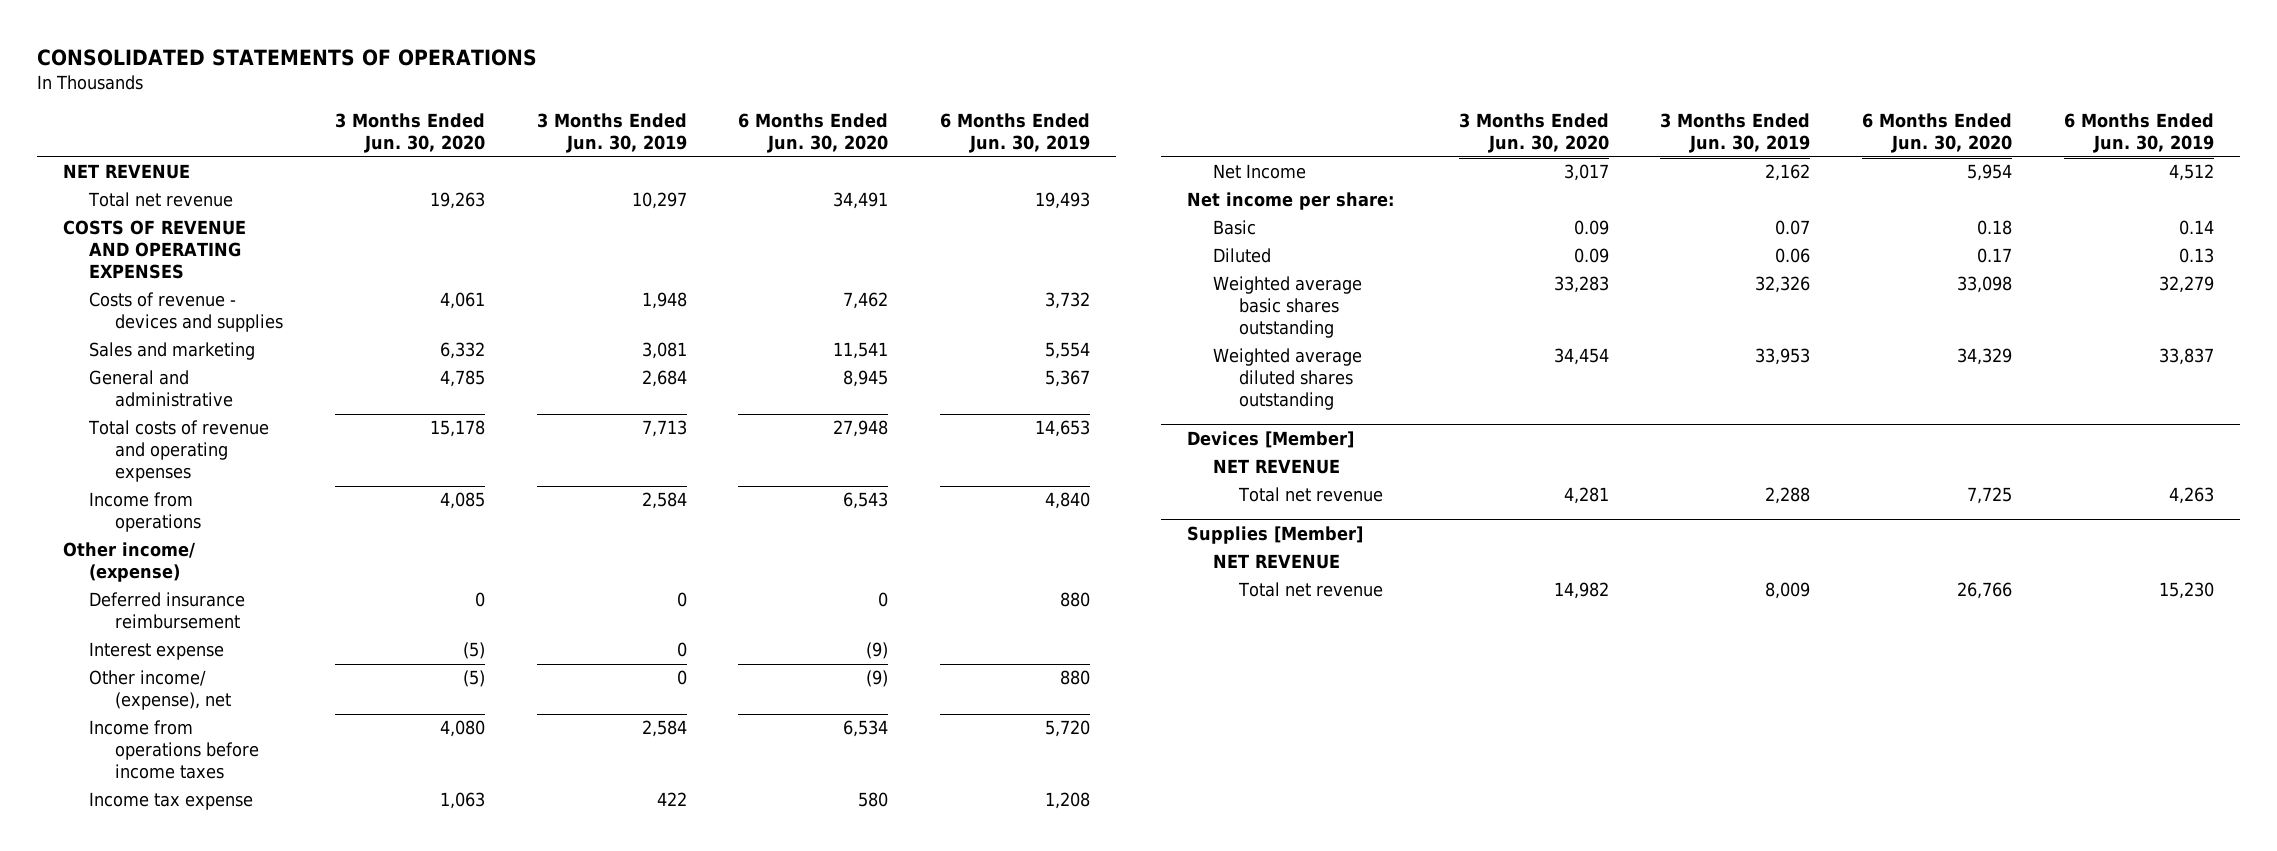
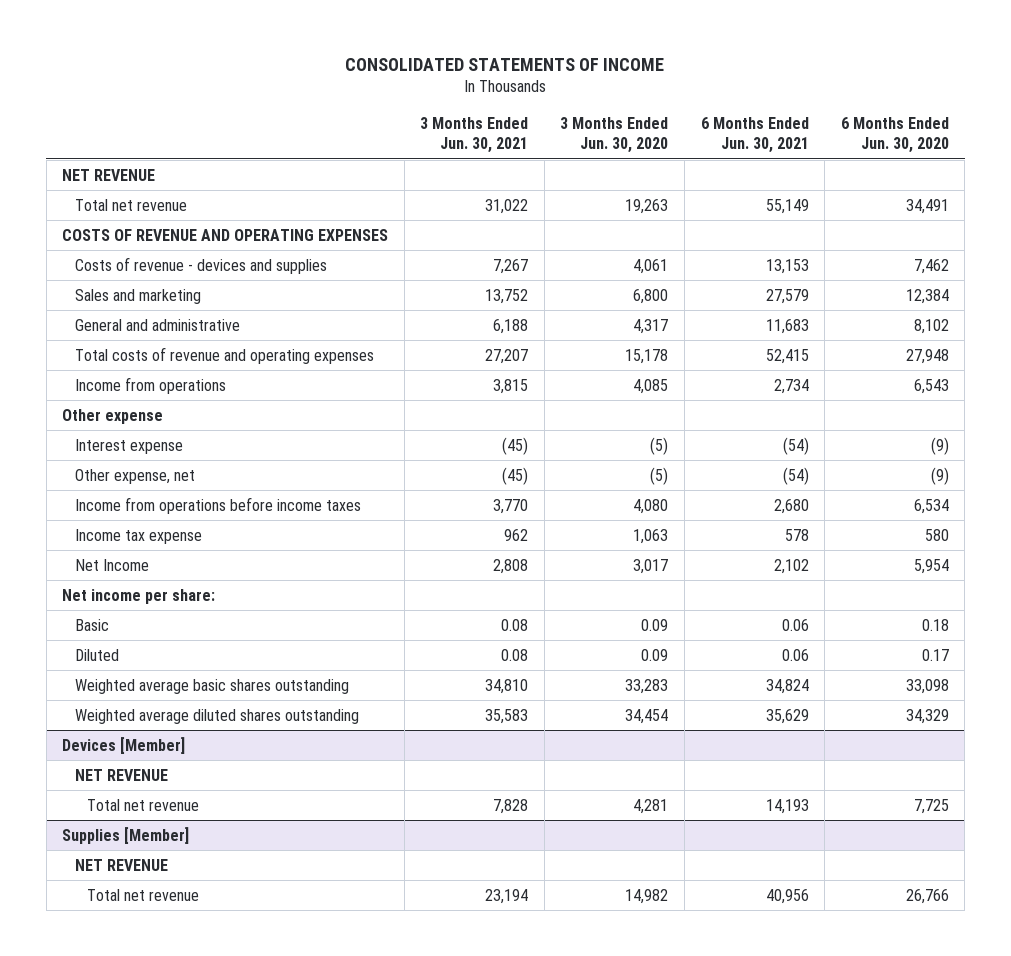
[37,48,538,66] CONSOLIDATED STATEMENTS OF OPERATIONS -> [345,57,665,71] CONSOLIDATED STATEMENTS OF INCOME
[536,113,687,154] 3 Months Ended Jun. 30, 2019 -> none
[940,113,1091,154] 6 Months Ended Jun. 30, 2019 -> none
none -> [420,116,529,154] 3 Months Ended Jun. 30, 2021
none -> [700,116,809,154] 6 Months Ended Jun. 30, 2021
[439,342,485,360] 6,332 -> [633,288,669,304] 6,800
[833,342,889,360] 11,541 -> [905,288,949,304] 12,384
[439,370,485,388] 4,785 -> [633,318,669,334] 4,317
[843,370,889,388] 8,945 -> [913,318,949,334] 8,102
[89,592,246,630] Deferred insurance reimbursement -> none
[62,542,195,583] Other income/ (expense) -> [62,408,164,424] Other expense
[89,670,232,711] Other income/ (expense), net -> [74,468,195,484] Other expense, net

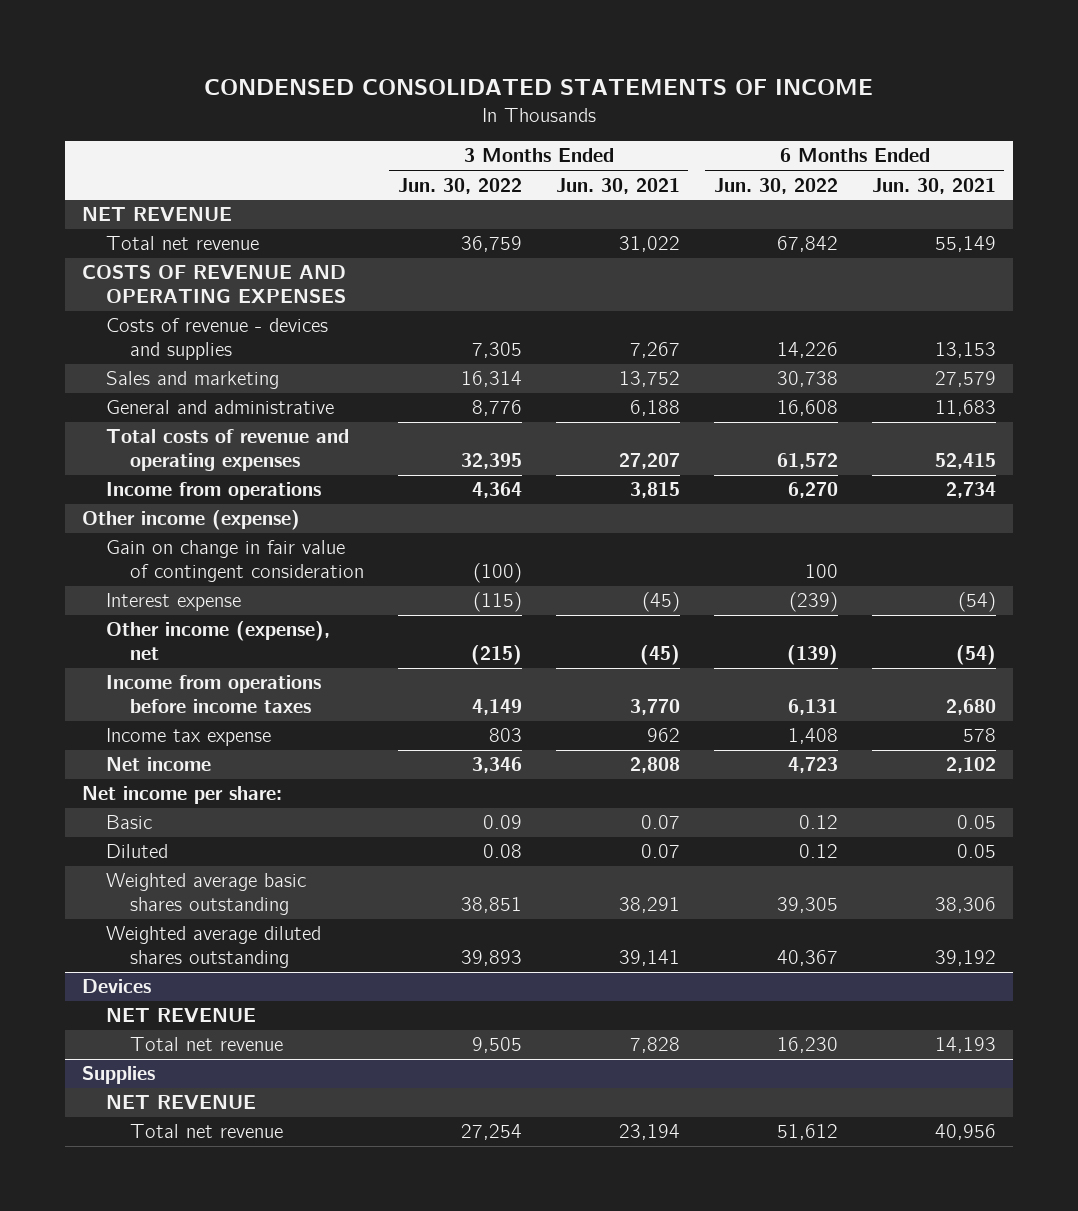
[345,57,665,71] CONSOLIDATED STATEMENTS OF INCOME -> [203,79,873,96] CONDENSED CONSOLIDATED STATEMENTS OF INCOME
[560,116,669,154] 3 Months Ended Jun. 30, 2020 -> none
[840,116,949,154] 6 Months Ended Jun. 30, 2020 -> none
none -> [397,177,522,194] Jun. 30, 2022
none -> [713,177,838,194] Jun. 30, 2022
[62,408,164,424] Other expense -> [82,510,301,531] Other income (expense)
none -> [106,540,364,582] Gain on change in fair value of contingent consideration
[74,468,195,484] Other expense, net -> [106,621,331,660] Other income (expense), net
[74,558,149,571] Net Income -> [106,757,212,772] Net income
[501,618,529,631] 0.08 -> [640,815,680,830] 0.07
[781,618,809,631] 0.06 -> [956,815,996,830] 0.05
[501,648,529,661] 0.08 -> [640,844,680,859] 0.07
[781,648,809,661] 0.06 -> [956,844,996,859] 0.05
[485,678,529,694] 34,810 -> [618,896,680,913] 38,291
[765,678,809,694] 34,824 -> [934,896,996,913] 38,306
[485,708,529,724] 35,583 -> [618,949,680,966] 39,141
[765,708,809,724] 35,629 -> [934,949,996,966] 39,192
[62,736,186,754] Devices [Member] -> [82,979,152,994] Devices
[62,826,190,844] Supplies [Member] -> [82,1066,156,1085] Supplies

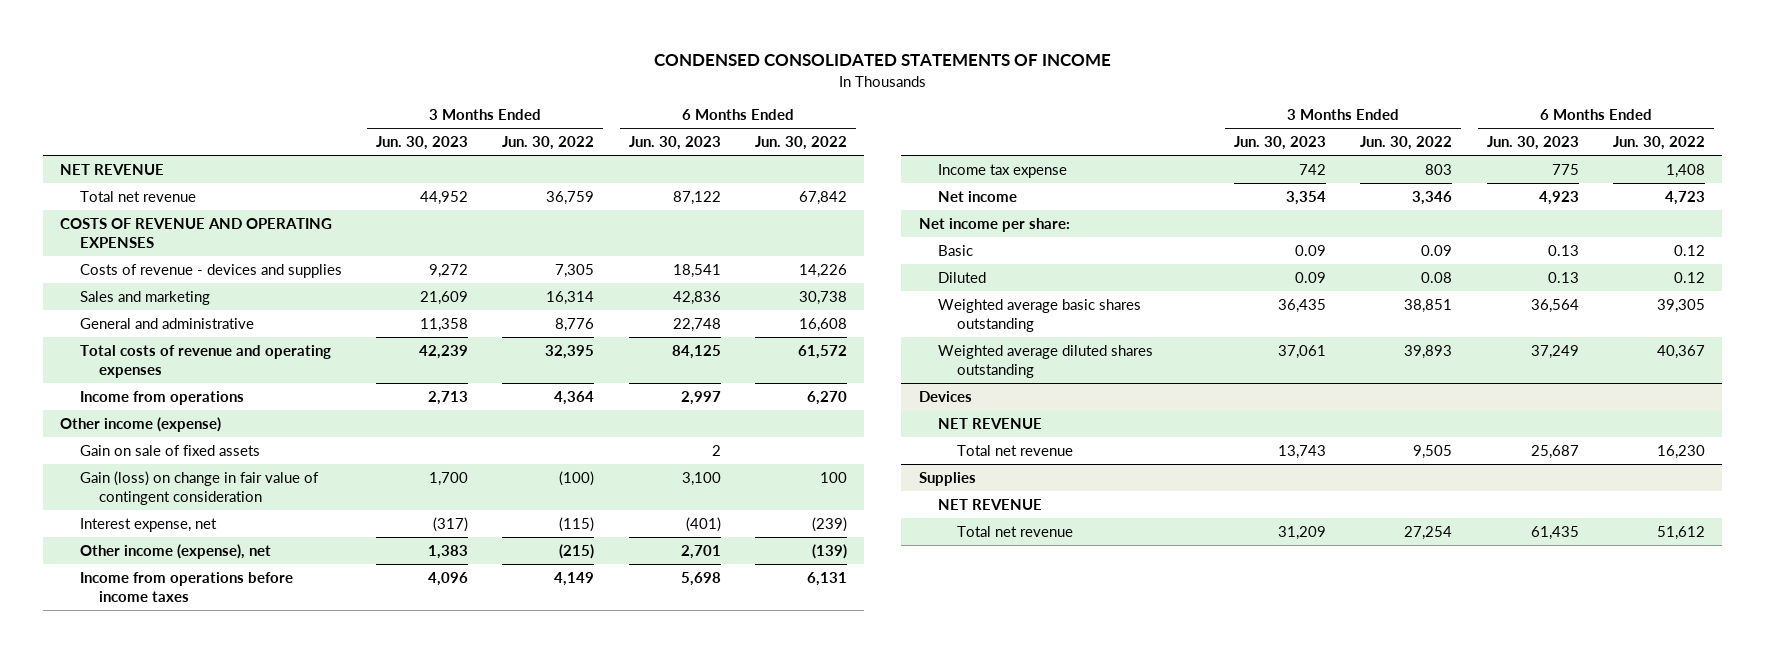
[555,177,680,194] Jun. 30, 2021 -> none
[871,177,996,194] Jun. 30, 2021 -> none
none -> [375,136,468,151] Jun. 30, 2023
none -> [628,136,721,151] Jun. 30, 2023
none -> [79,444,260,456] Gain on sale of fixed assets
[106,540,364,582] Gain on change in fair value of contingent consideration -> [79,470,319,506] Gain (loss) on change in fair value of contingent consideration
[106,593,242,612] Interest expense -> [79,517,217,532] Interest expense, net

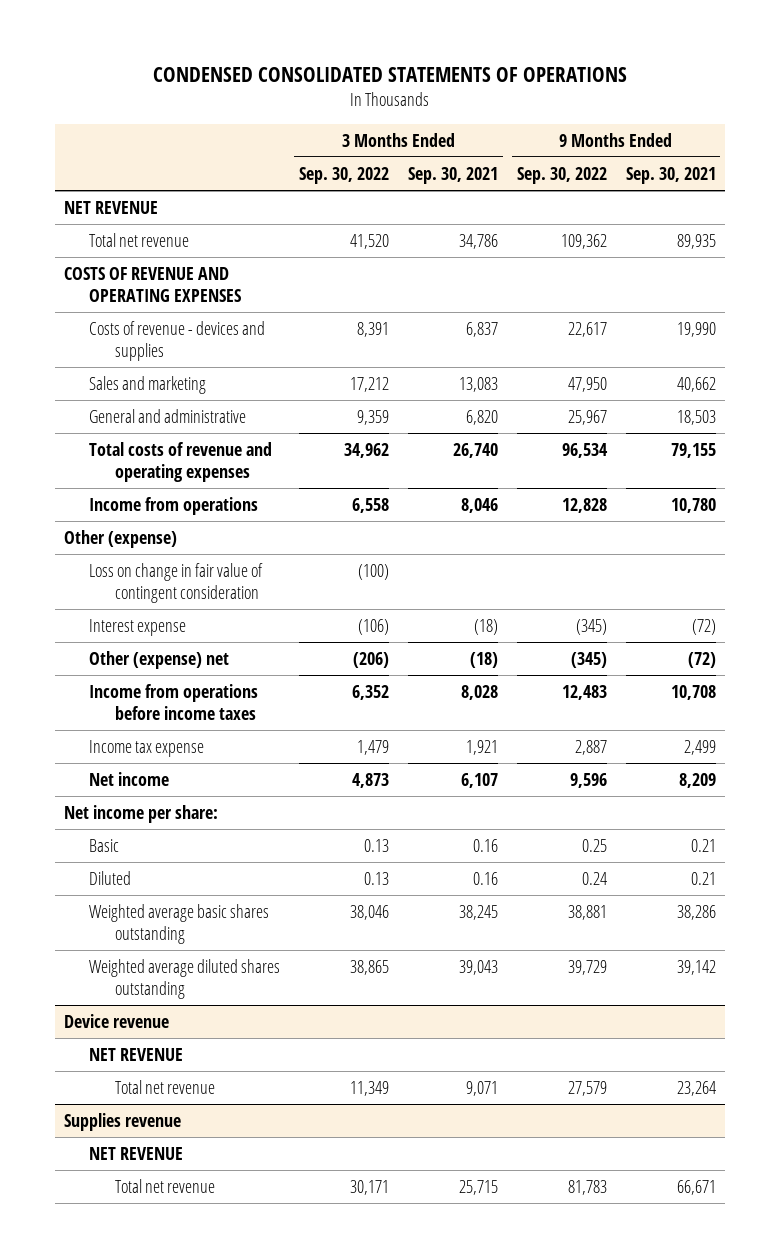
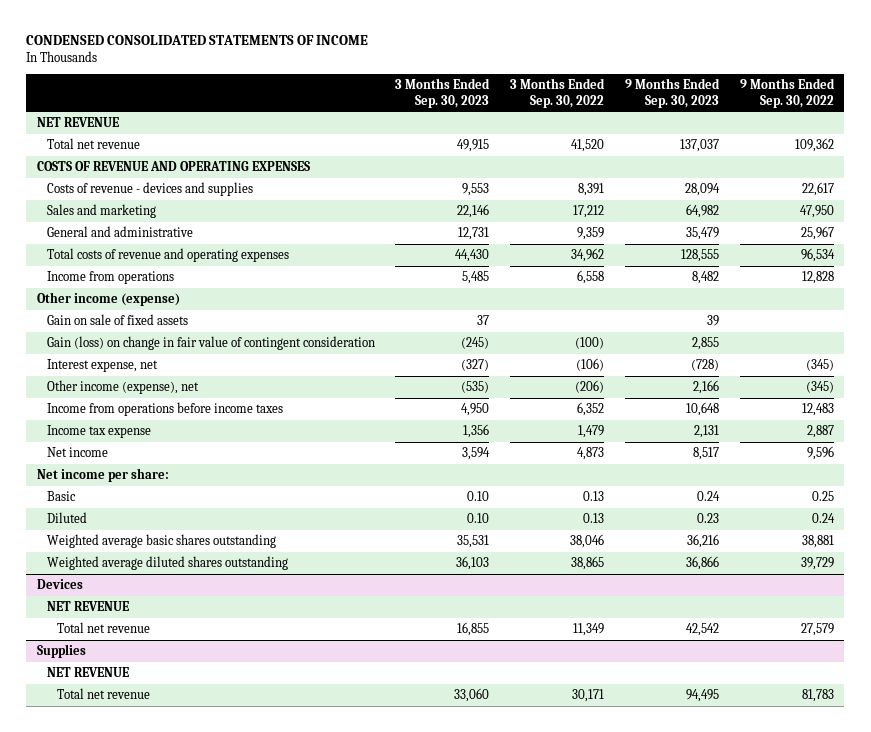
[152,67,627,83] CONDENSED CONSOLIDATED STATEMENTS OF OPERATIONS -> [26,35,369,46] CONDENSED CONSOLIDATED STATEMENTS OF INCOME
[408,166,499,184] Sep. 30, 2021 -> none
[625,166,716,184] Sep. 30, 2021 -> none
none -> [395,78,491,108] 3 Months Ended Sep. 30, 2023
none -> [625,78,721,108] 9 Months Ended Sep. 30, 2023
[64,529,178,548] Other (expense) -> [36,291,180,306] Other income (expense)
none -> [46,313,188,325] Gain on sale of fixed assets
[89,562,264,603] Loss on change in fair value of contingent consideration -> [46,335,375,350] Gain (loss) on change in fair value of contingent consideration
[89,618,187,636] Interest expense -> [46,358,158,372] Interest expense, net
[89,650,230,669] Other (expense) net -> [46,379,199,394] Other income (expense), net
[64,1013,170,1028] Device revenue -> [36,578,83,589] Devices
[64,1112,182,1131] Supplies revenue -> [36,643,86,658] Supplies

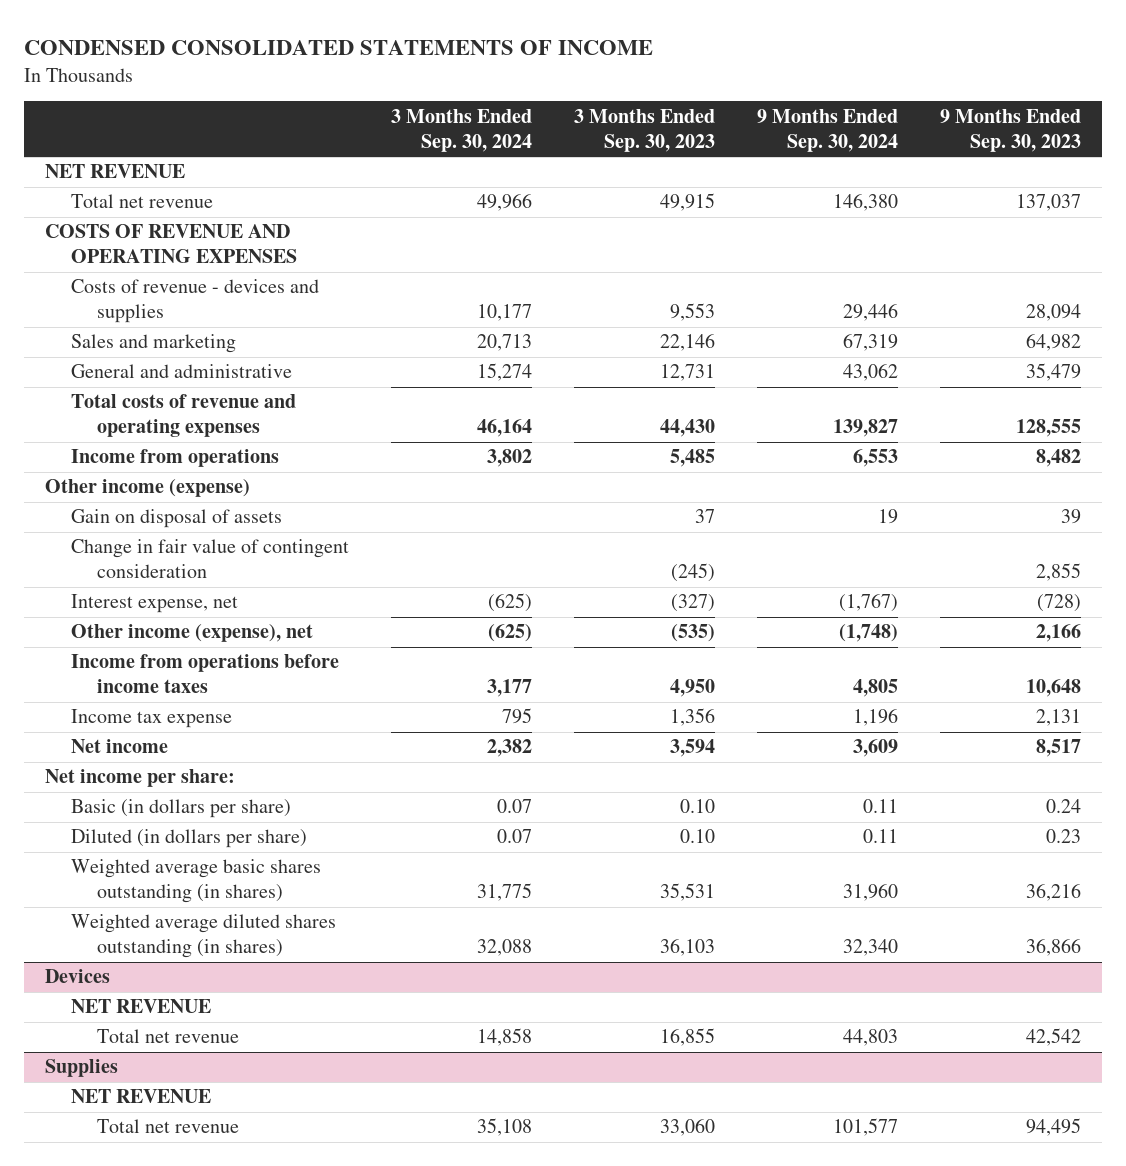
[510,78,606,108] 3 Months Ended Sep. 30, 2022 -> none
[739,78,835,108] 9 Months Ended Sep. 30, 2022 -> none
none -> [391,108,533,152] 3 Months Ended Sep. 30, 2024
none -> [756,108,898,152] 9 Months Ended Sep. 30, 2024
[46,313,188,325] Gain on sale of fixed assets -> [71,509,283,529] Gain on disposal of assets
[46,335,375,350] Gain (loss) on change in fair value of contingent consideration -> [71,539,350,579] Change in fair value of contingent consideration
[46,490,76,501] Basic -> [71,799,292,819] Basic (in dollars per share)
[46,511,87,523] Diluted -> [71,829,308,849] Diluted (in dollars per share)
[46,533,276,548] Weighted average basic shares outstanding -> [71,859,322,904] Weighted average basic shares outstanding (in shares)
[46,555,288,570] Weighted average diluted shares outstanding -> [71,914,337,959] Weighted average diluted shares outstanding (in shares)

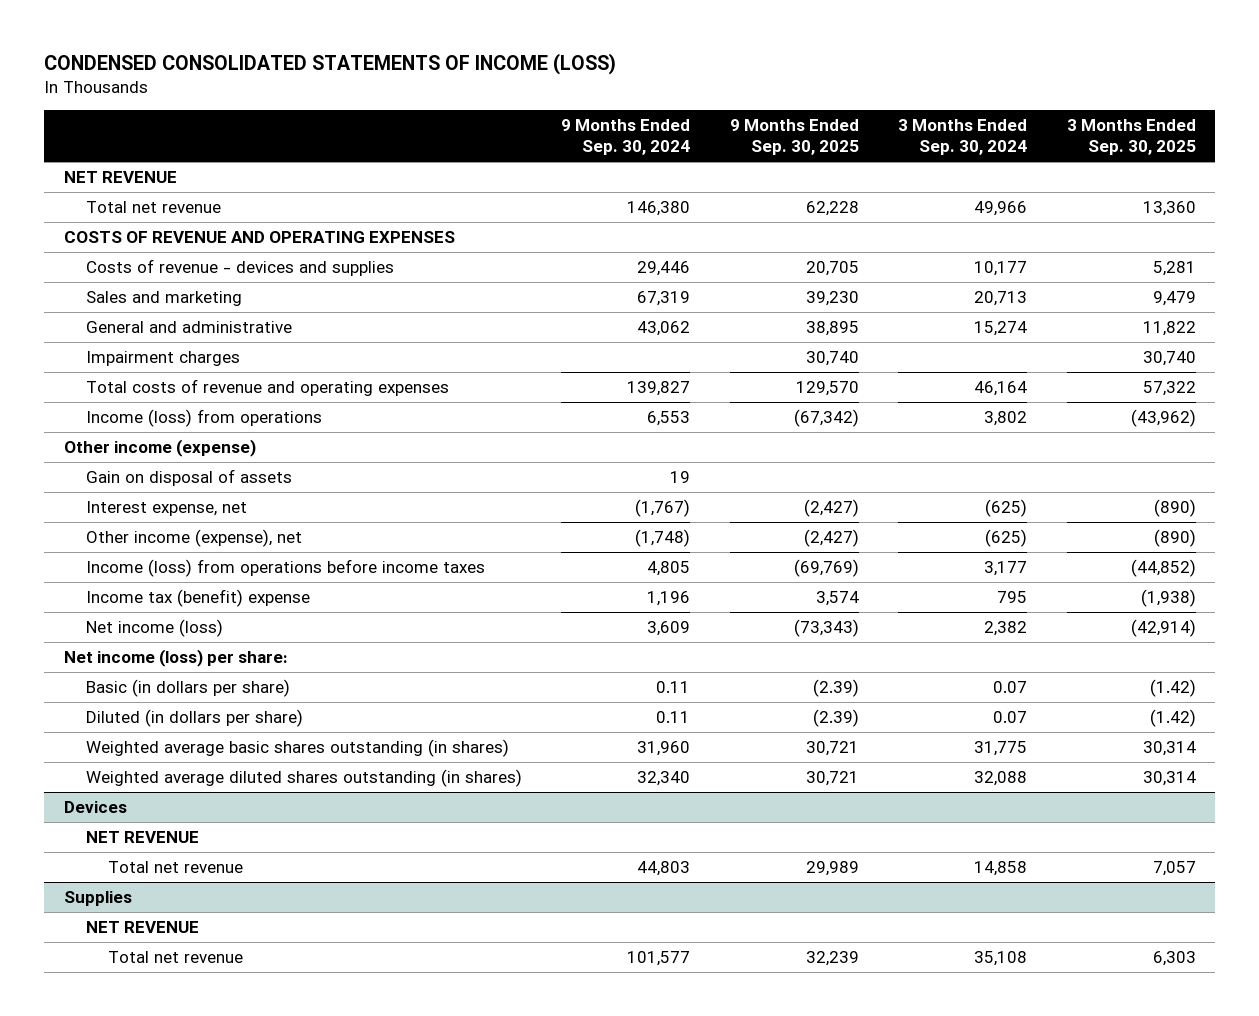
[24,39,654,55] CONDENSED CONSOLIDATED STATEMENTS OF INCOME -> [43,53,616,76] CONDENSED CONSOLIDATED STATEMENTS OF INCOME (LOSS)
[573,108,715,152] 3 Months Ended Sep. 30, 2023 -> none
[939,108,1081,152] 9 Months Ended Sep. 30, 2023 -> none
none -> [729,118,859,156] 9 Months Ended Sep. 30, 2025
none -> [1066,118,1196,156] 3 Months Ended Sep. 30, 2025
none -> [85,350,240,366] Impairment charges
[71,449,280,468] Income from operations -> [85,408,322,427] Income (loss) from operations
[71,539,350,579] Change in fair value of contingent consideration -> none
[71,654,340,694] Income from operations before income taxes -> [85,558,485,577] Income (loss) from operations before income taxes
[71,709,233,729] Income tax expense -> [85,588,310,607] Income tax (benefit) expense
[71,739,169,754] Net income -> [85,618,223,637] Net income (loss)
[45,769,236,788] Net income per share: -> [63,648,288,667] Net income (loss) per share:

